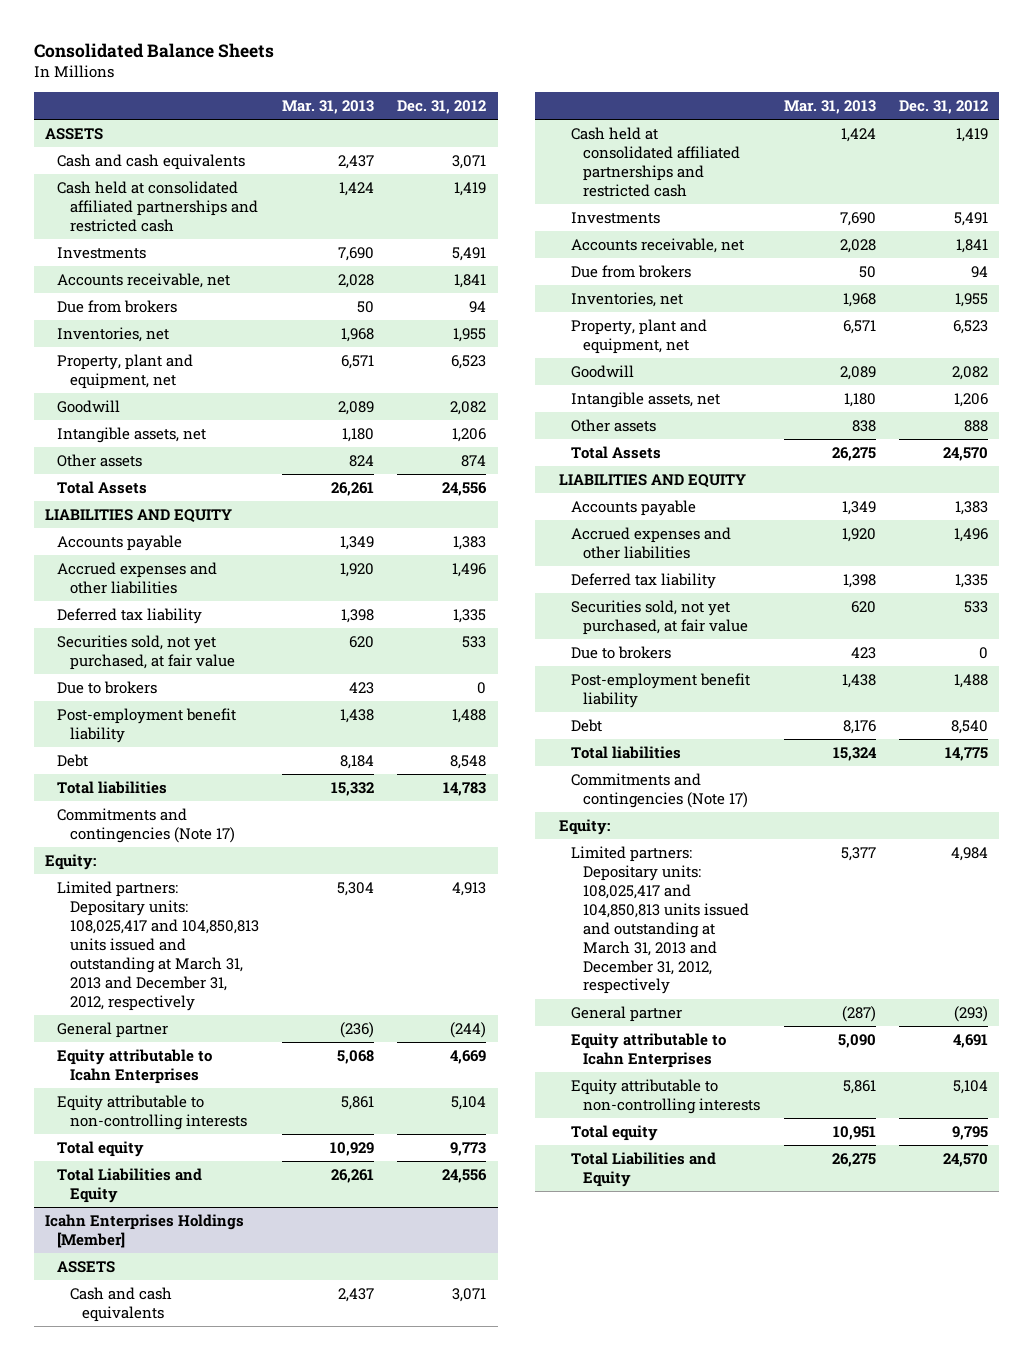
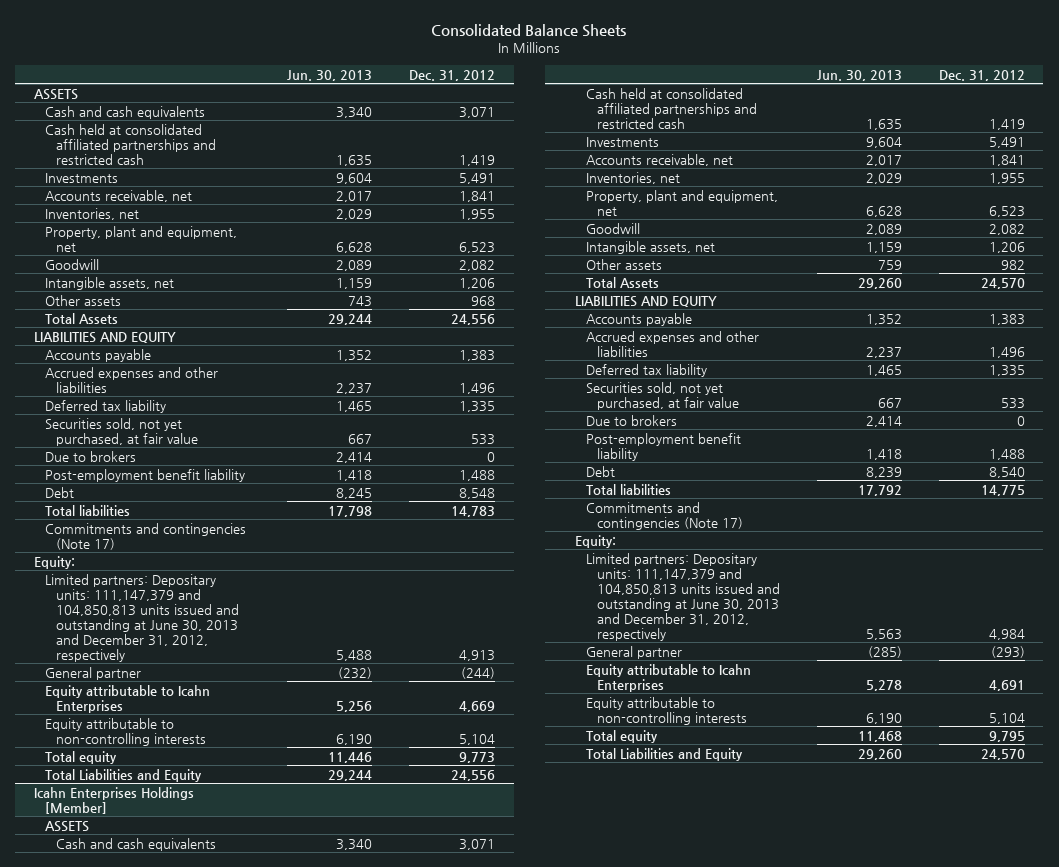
[282,100,375,115] Mar. 31, 2013 -> none
none -> [287,69,373,81] Jun. 30, 2013
[57,299,178,313] Due from brokers -> none
[461,454,487,467] 874 -> [471,295,496,306] 968
[57,880,259,1011] Limited partners: Depositary units: 108,025,417 and 104,850,813 units issued and outstanding at March 31, 2013 and December 31, 2012, respectively -> [44,573,240,662] Limited partners: Depositary units: 111,147,379 and 104,850,813 units issued and outstanding at June 30, 2013 and December 31, 2012, respectively
[571,264,692,278] Due from brokers -> none
[963,419,988,432] 888 -> [1000,259,1025,270] 982
[571,845,750,995] Limited partners: Depositary units: 108,025,417 and 104,850,813 units issued and outstanding at March 31, 2013 and December 31, 2012, respectively -> [585,552,781,641] Limited partners: Depositary units: 111,147,379 and 104,850,813 units issued and outstanding at June 30, 2013 and December 31, 2012, respectively

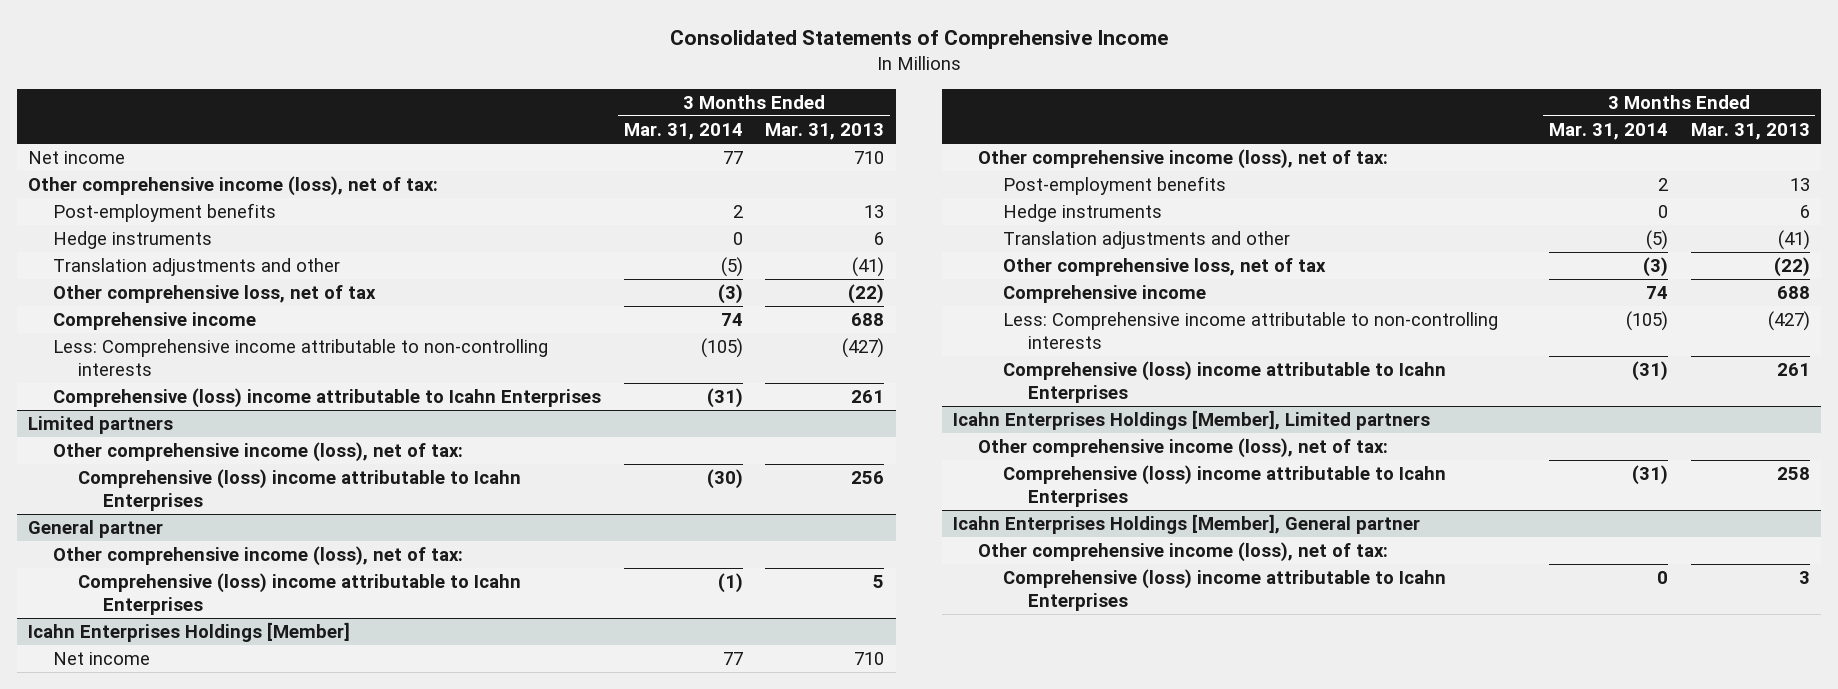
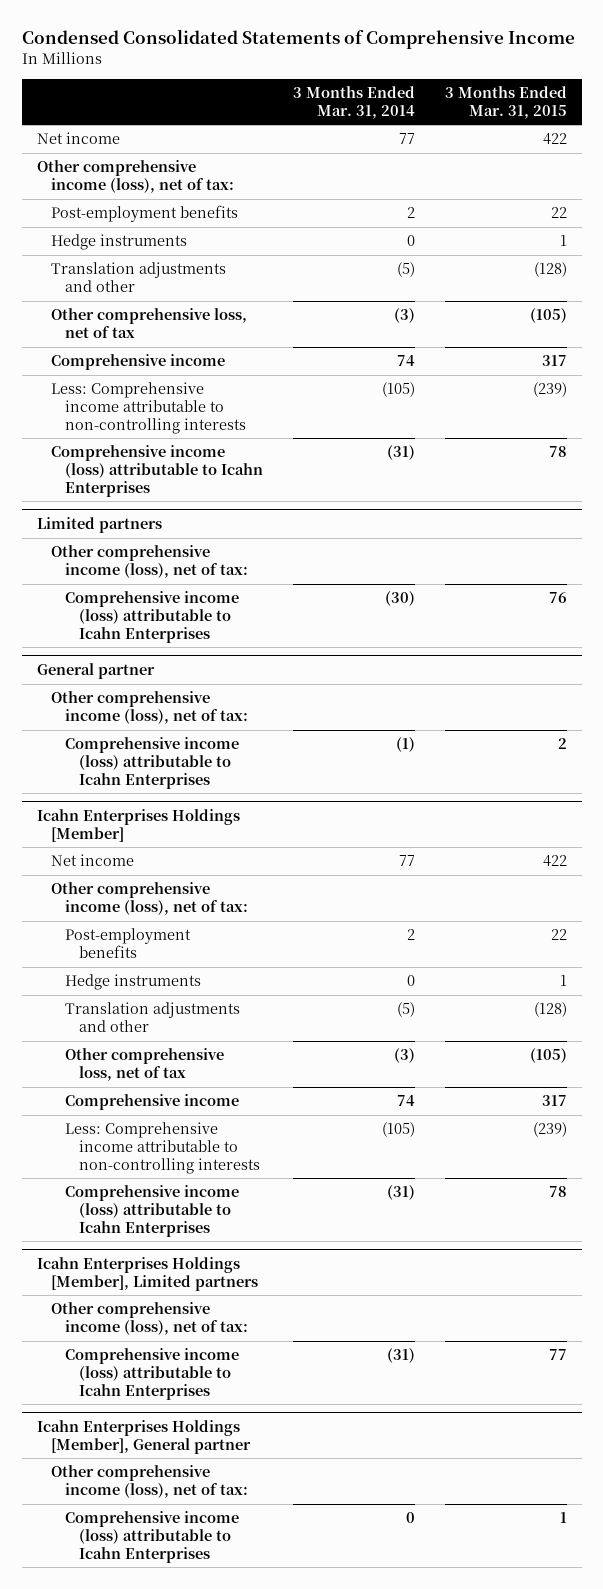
[669,30,1168,50] Consolidated Statements of Comprehensive Income -> [21,29,575,50] Condensed Consolidated Statements of Comprehensive Income
[765,123,885,141] Mar. 31, 2013 -> none
none -> [444,85,567,119] 3 Months Ended Mar. 31, 2015
[52,388,601,409] Comprehensive (loss) income attributable to Icahn Enterprises -> [50,445,263,497] Comprehensive income (loss) attributable to Icahn Enterprises
[77,469,521,511] Comprehensive (loss) income attributable to Icahn Enterprises -> [64,591,239,643] Comprehensive income (loss) attributable to Icahn Enterprises
[77,573,521,615] Comprehensive (loss) income attributable to Icahn Enterprises -> [64,737,239,789] Comprehensive income (loss) attributable to Icahn Enterprises
[1003,361,1447,403] Comprehensive (loss) income attributable to Icahn Enterprises -> [64,1185,239,1237] Comprehensive income (loss) attributable to Icahn Enterprises
[1003,465,1447,507] Comprehensive (loss) income attributable to Icahn Enterprises -> [64,1348,239,1400] Comprehensive income (loss) attributable to Icahn Enterprises
[1003,569,1447,611] Comprehensive (loss) income attributable to Icahn Enterprises -> [64,1511,239,1563] Comprehensive income (loss) attributable to Icahn Enterprises

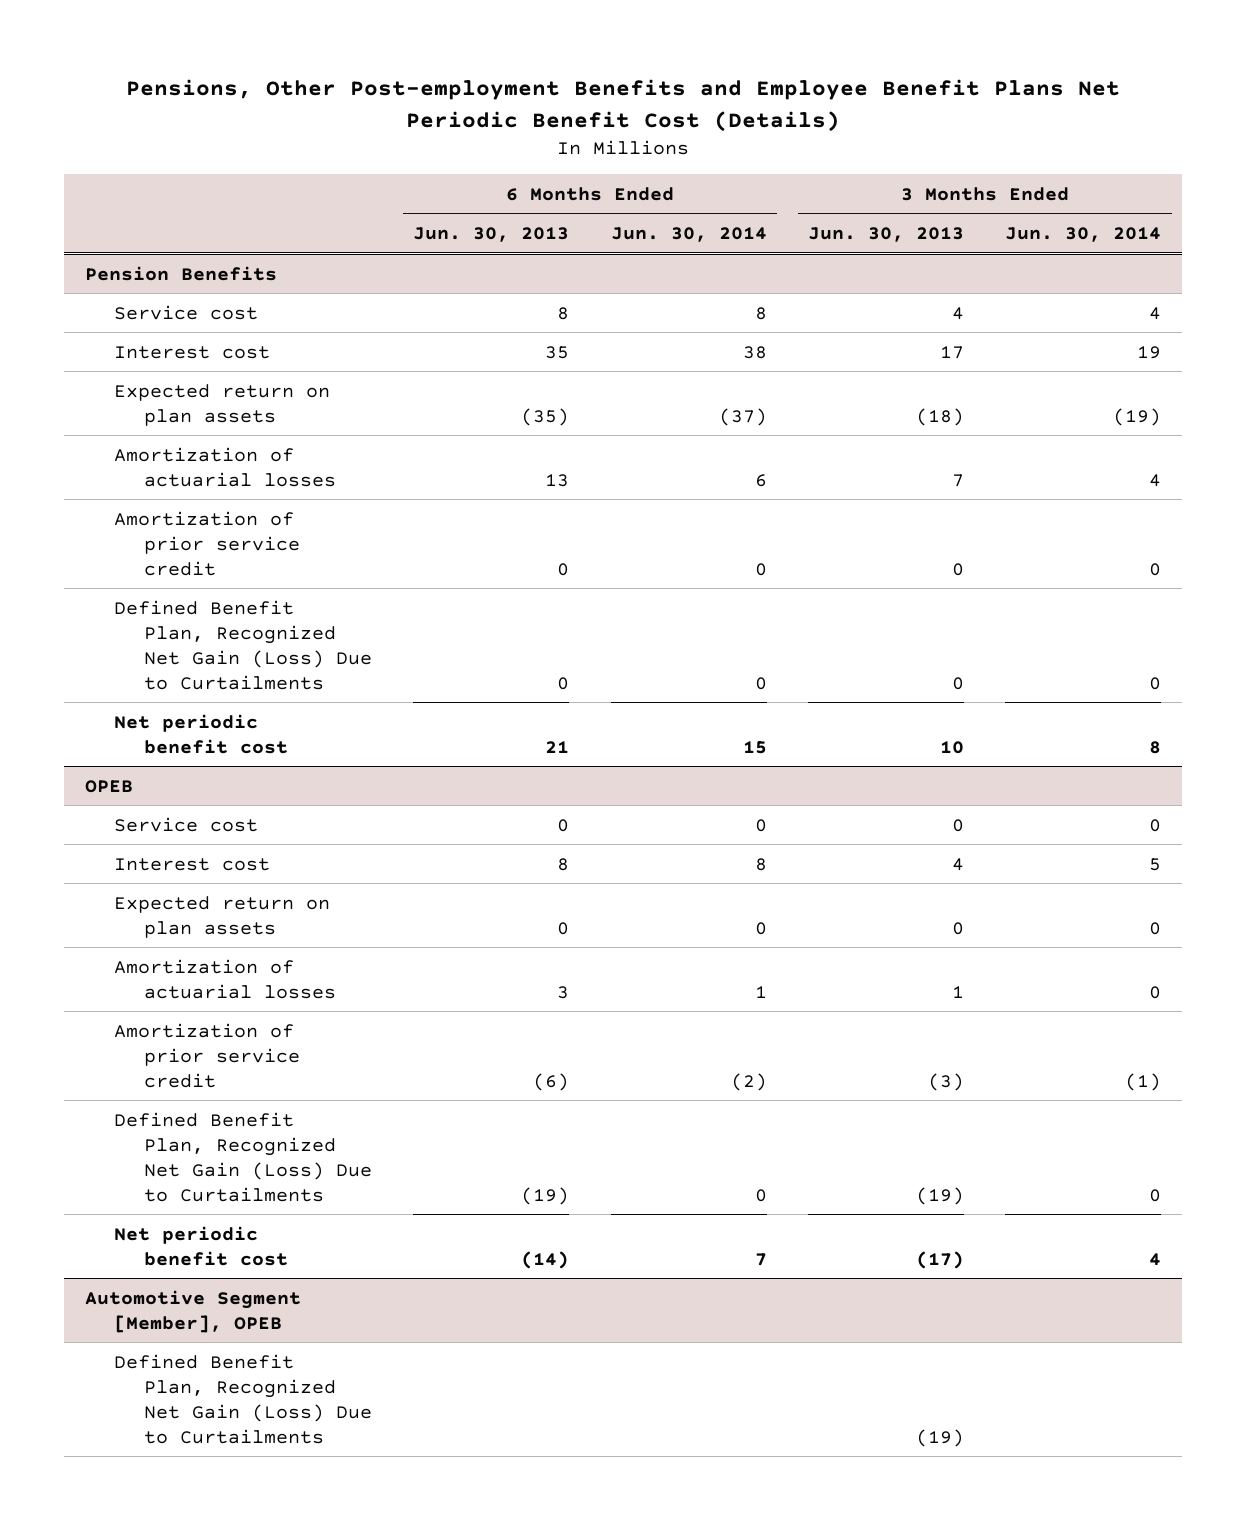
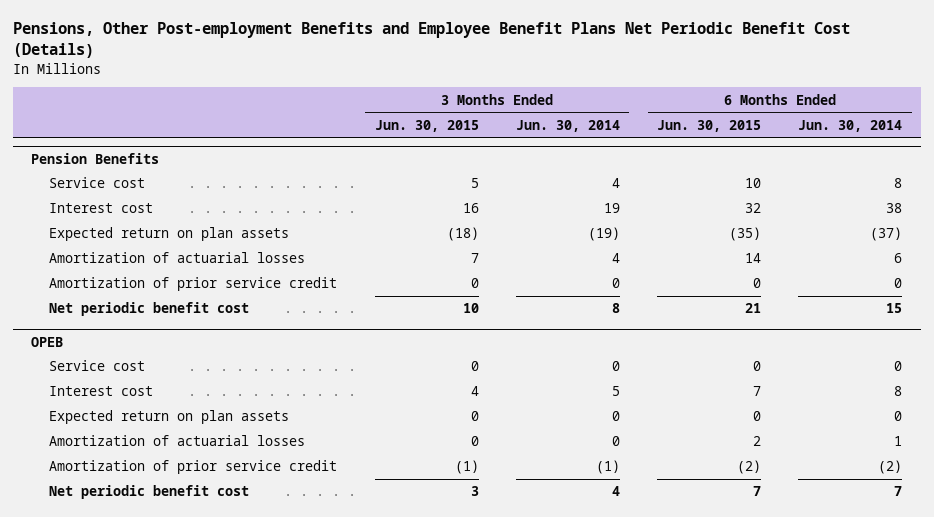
[413,227,570,243] Jun. 30, 2013 -> none
[808,227,965,243] Jun. 30, 2013 -> none
none -> [374,119,479,132] Jun. 30, 2015
none -> [657,119,762,132] Jun. 30, 2015
[114,599,372,690] Defined Benefit Plan, Recognized Net Gain (Loss) Due to Curtailments -> none
[114,1111,372,1202] Defined Benefit Plan, Recognized Net Gain (Loss) Due to Curtailments -> none
[84,1289,301,1333] Automotive Segment [Member], OPEB -> none
[114,1353,372,1444] Defined Benefit Plan, Recognized Net Gain (Loss) Due to Curtailments -> none

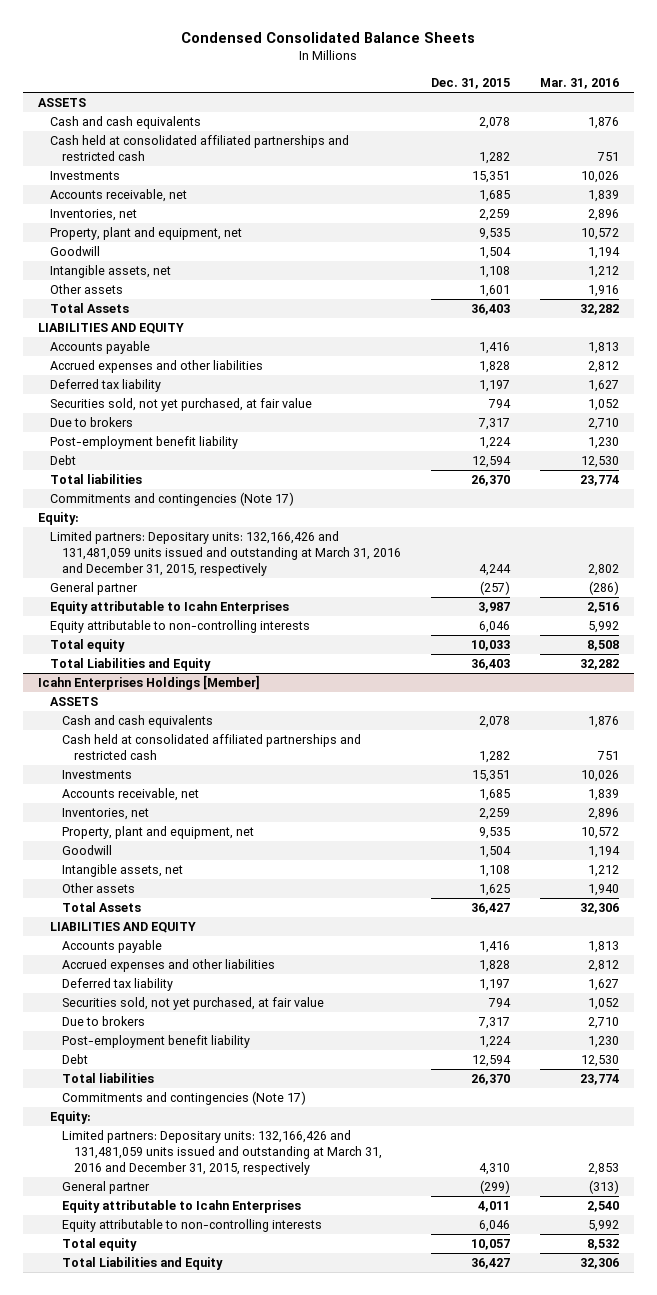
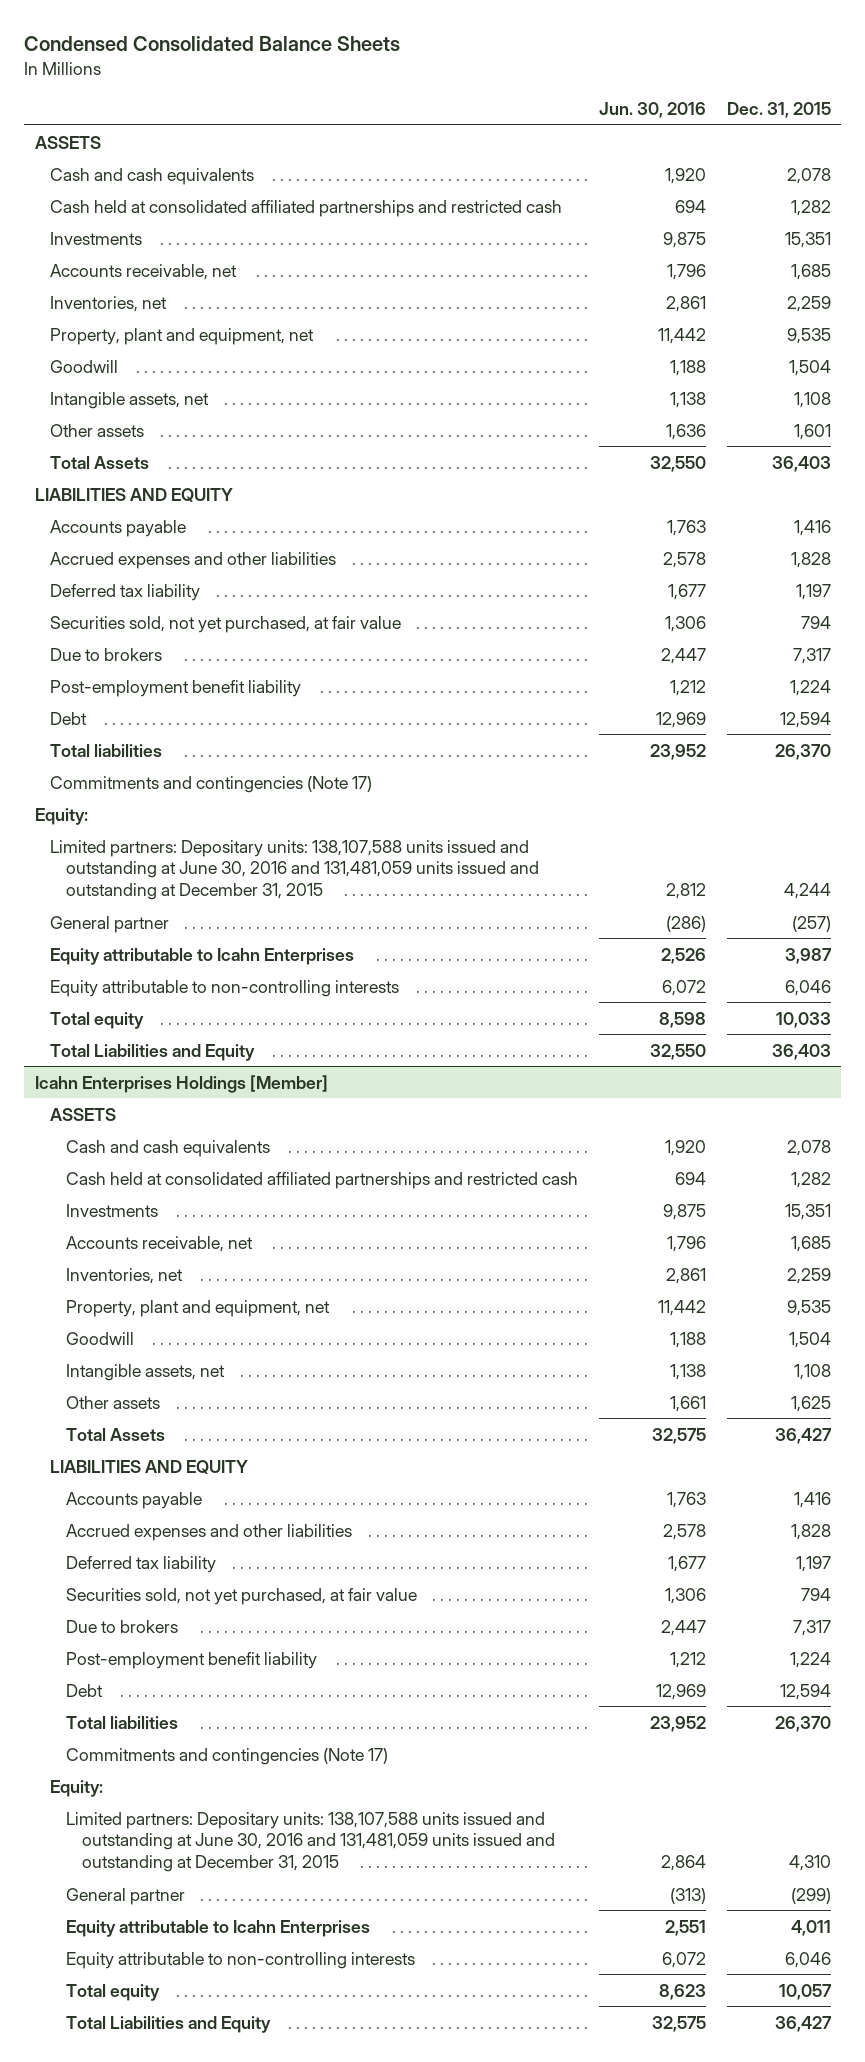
[539,77,619,89] Mar. 31, 2016 -> none
none -> [598,101,706,118] Jun. 30, 2016
[50,531,402,577] Limited partners: Depositary units: 132,166,426 and 131,481,059 units issued and outstanding at March 31, 2016 and December 31, 2015, respectively -> [50,839,539,900] Limited partners: Depositary units: 138,107,588 units issued and outstanding at June 30, 2016 and 131,481,059 units issued and outstanding at December 31, 2015
[62,1130,383,1176] Limited partners: Depositary units: 132,166,426 and 131,481,059 units issued and outstanding at March 31, 2016 and December 31, 2015, respectively -> [65,1811,555,1872] Limited partners: Depositary units: 138,107,588 units issued and outstanding at June 30, 2016 and 131,481,059 units issued and outstanding at December 31, 2015

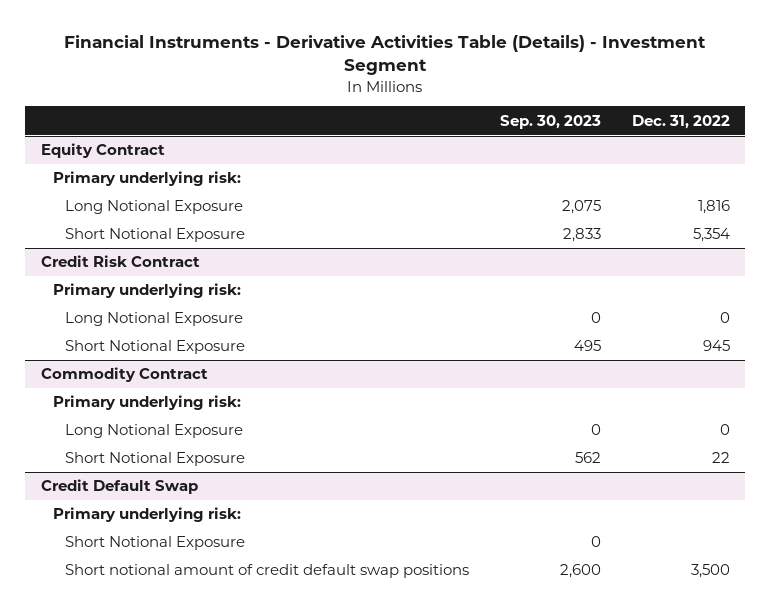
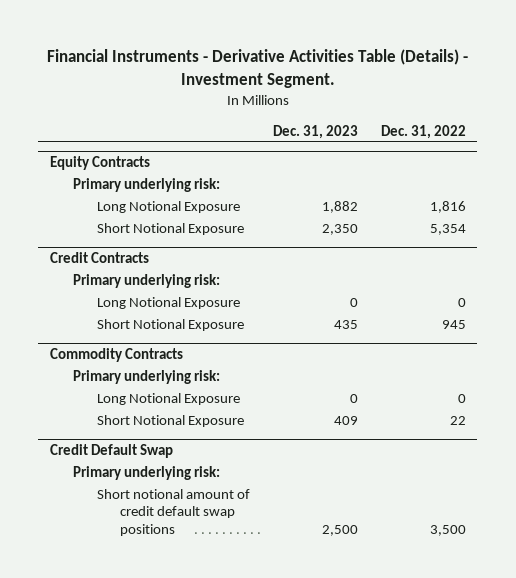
[64,35,707,76] Financial Instruments - Derivative Activities Table (Details) - Investment Segment -> [46,48,468,88] Financial Instruments - Derivative Activities Table (Details) - Investment Segment.
[499,114,601,129] Sep. 30, 2023 -> none
none -> [272,124,358,139] Dec. 31, 2023
[40,143,165,159] Equity Contract -> [49,156,150,171] Equity Contracts
[40,255,200,268] Credit Risk Contract -> [49,252,149,264] Credit Contracts
[40,367,208,383] Commodity Contract -> [49,348,183,363] Commodity Contracts
[65,536,246,551] Short Notional Exposure -> none

